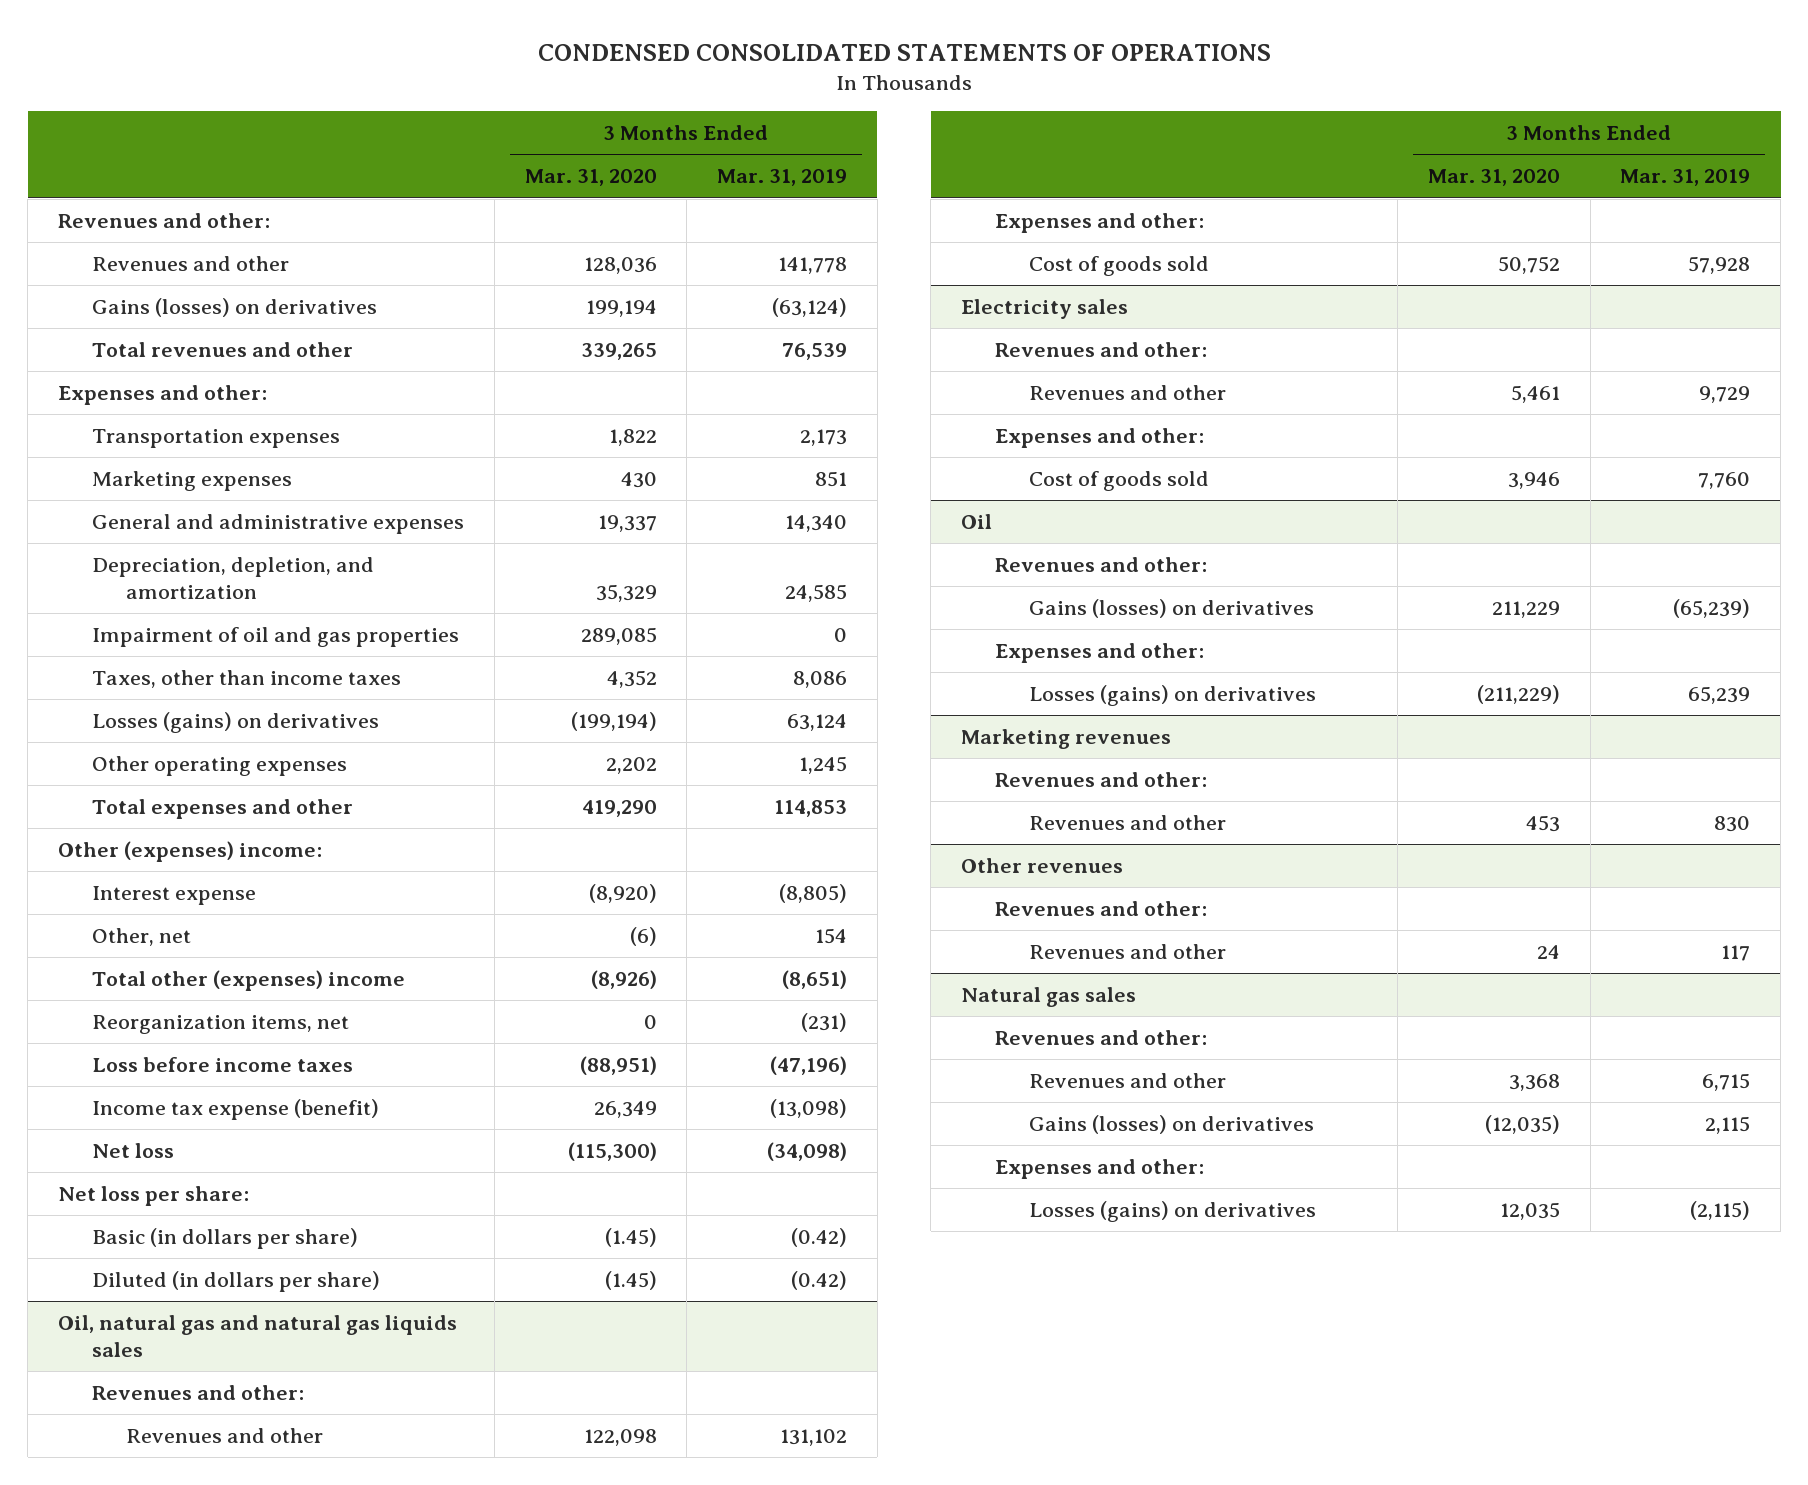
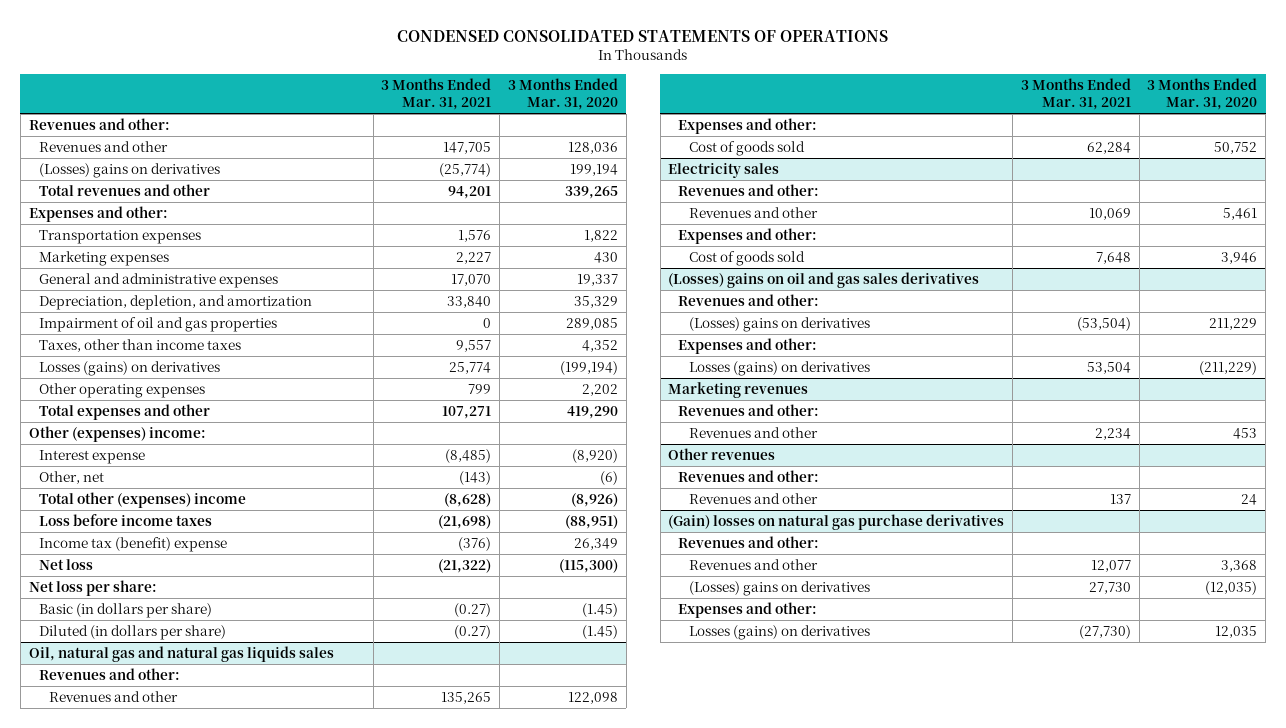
[717,169,848,187] Mar. 31, 2019 -> none
none -> [381,77,492,110] 3 Months Ended Mar. 31, 2021
[92,297,378,317] Gains (losses) on derivatives -> [38,163,220,179] (Losses) gains on derivatives
[92,1014,350,1034] Reorganization items, net -> none
[92,1098,380,1120] Income tax expense (benefit) -> [38,537,227,553] Income tax (benefit) expense
[961,513,993,529] Oil -> [668,272,980,289] (Losses) gains on oil and gas sales derivatives
[1029,598,1315,618] Gains (losses) on derivatives -> [688,317,870,333] (Losses) gains on derivatives
[961,986,1137,1007] Natural gas sales -> [668,514,1005,531] (Gain) losses on natural gas purchase derivatives
[1029,1114,1315,1134] Gains (losses) on derivatives -> [688,581,870,597] (Losses) gains on derivatives

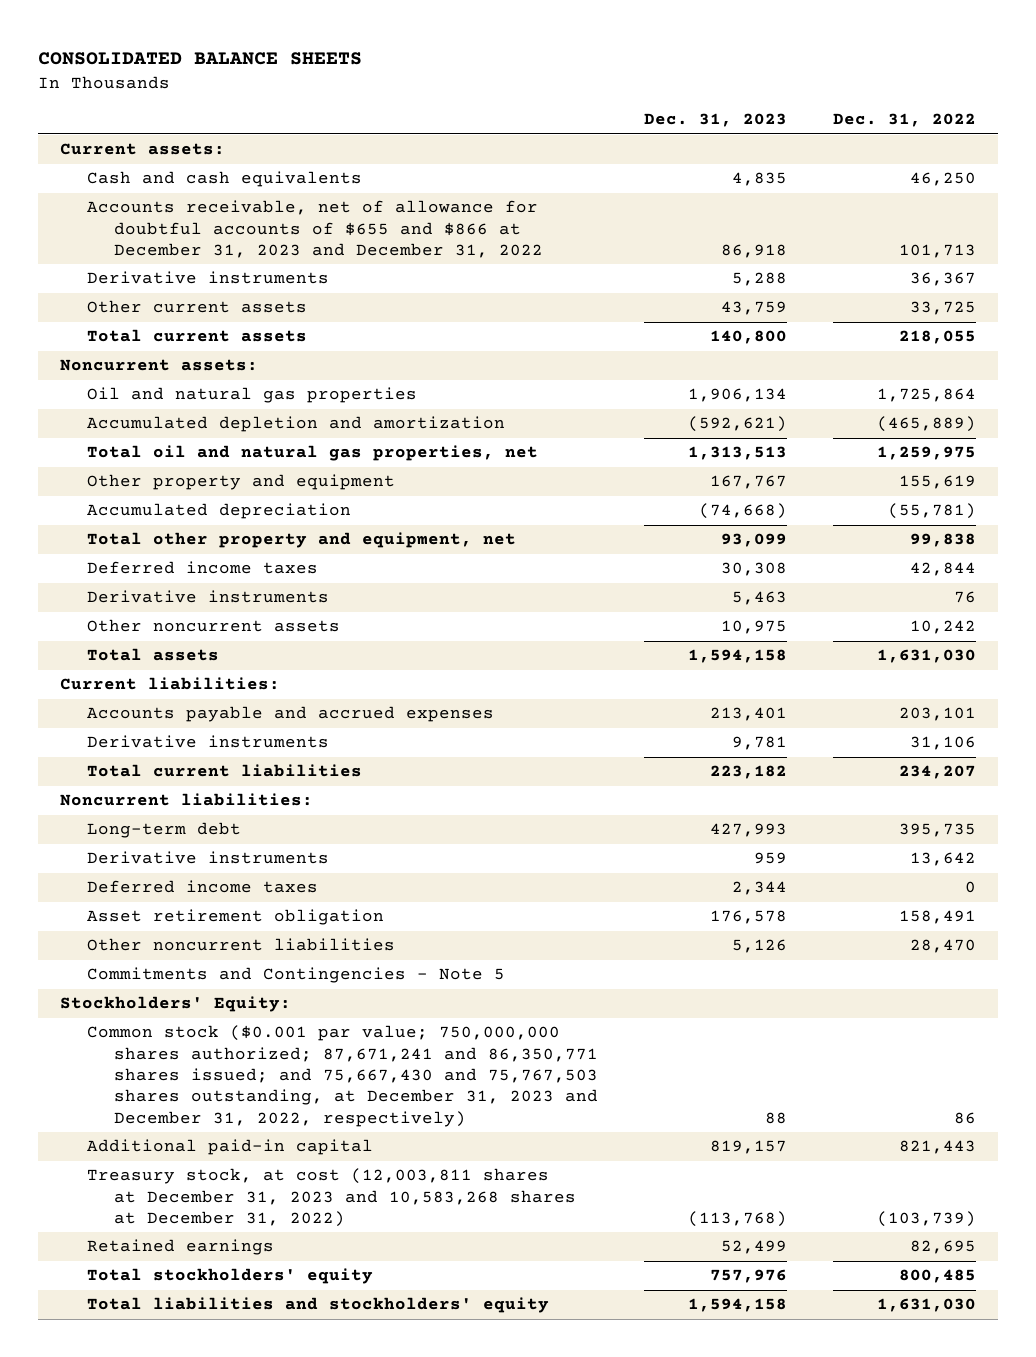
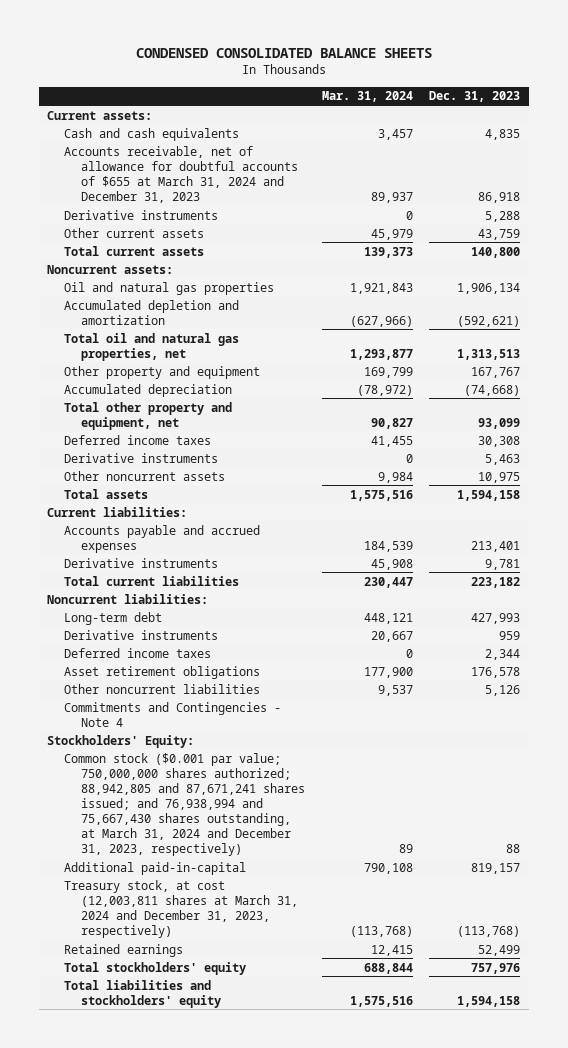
[37,52,362,66] CONSOLIDATED BALANCE SHEETS -> [135,47,432,58] CONDENSED CONSOLIDATED BALANCE SHEETS
[832,113,976,128] Dec. 31, 2022 -> none
none -> [321,91,413,103] Mar. 31, 2024
[87,200,544,258] Accounts receivable, net of allowance for doubtful accounts of $655 and $866 at December 31, 2023 and December 31, 2022 -> [64,145,298,203] Accounts receivable, net of allowance for doubtful accounts of $655 at March 31, 2024 and December 31, 2023
[87,909,385,926] Asset retirement obligation -> [64,665,261,679] Asset retirement obligations
[87,967,506,984] Commitments and Contingencies - Note 5 -> [64,701,282,727] Commitments and Contingencies - Note 4
[87,1025,599,1127] Common stock ($0.001 par value; 750,000,000 shares authorized; 87,671,241 and 86,350,771 shares issued; and 75,667,430 and 75,767,503 shares outstanding, at December 31, 2023 and December 31, 2022, respectively) -> [64,752,305,857] Common stock ($0.001 par value; 750,000,000 shares authorized; 88,942,805 and 87,671,241 shares issued; and 76,938,994 and 75,667,430 shares outstanding, at March 31, 2024 and December 31, 2023, respectively)
[87,1139,374,1156] Additional paid-in capital -> [64,861,247,875] Additional paid-in-capital
[87,1168,577,1227] Treasury stock, at cost (12,003,811 shares at December 31, 2023 and 10,583,268 shares at December 31, 2022) -> [64,879,298,938] Treasury stock, at cost (12,003,811 shares at March 31, 2024 and December 31, 2023, respectively)

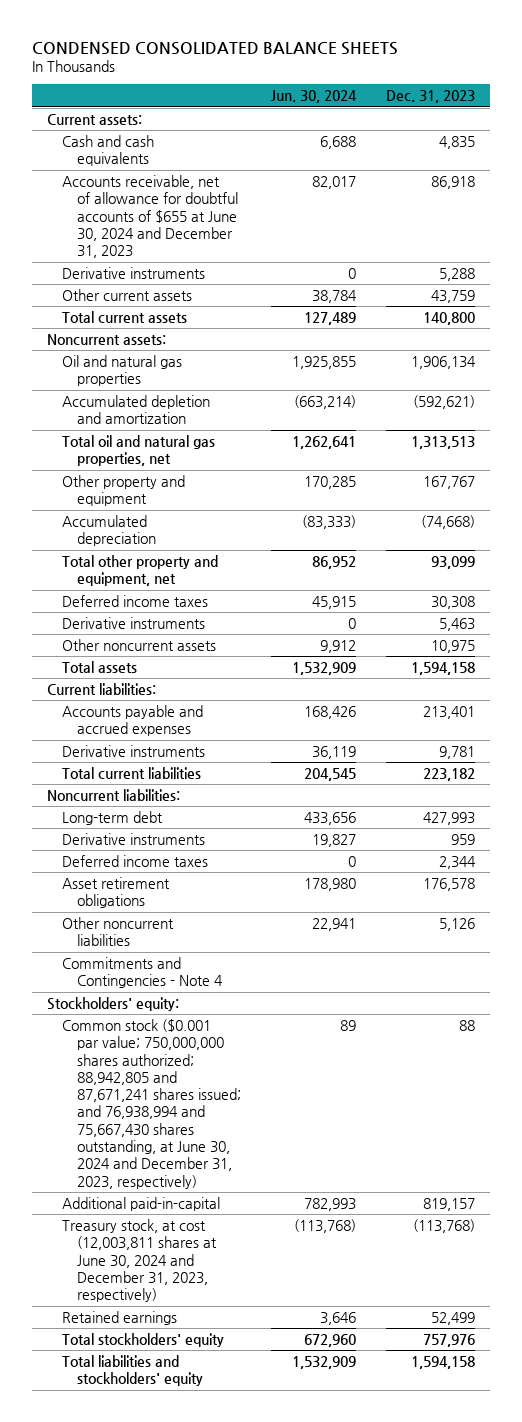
[321,91,413,103] Mar. 31, 2024 -> none
none -> [271,90,358,104] Jun. 30, 2024
[64,145,298,203] Accounts receivable, net of allowance for doubtful accounts of $655 at March 31, 2024 and December 31, 2023 -> [61,174,239,259] Accounts receivable, net of allowance for doubtful accounts of $655 at June 30, 2024 and December 31, 2023
[47,734,195,748] Stockholders' Equity: -> [46,996,179,1011] Stockholders' equity:
[64,752,305,857] Common stock ($0.001 par value; 750,000,000 shares authorized; 88,942,805 and 87,671,241 shares issued; and 76,938,994 and 75,667,430 shares outstanding, at March 31, 2024 and December 31, 2023, respectively) -> [61,1018,242,1189] Common stock ($0.001 par value; 750,000,000 shares authorized; 88,942,805 and 87,671,241 shares issued; and 76,938,994 and 75,667,430 shares outstanding, at June 30, 2024 and December 31, 2023, respectively)
[64,879,298,938] Treasury stock, at cost (12,003,811 shares at March 31, 2024 and December 31, 2023, respectively) -> [61,1218,218,1303] Treasury stock, at cost (12,003,811 shares at June 30, 2024 and December 31, 2023, respectively)

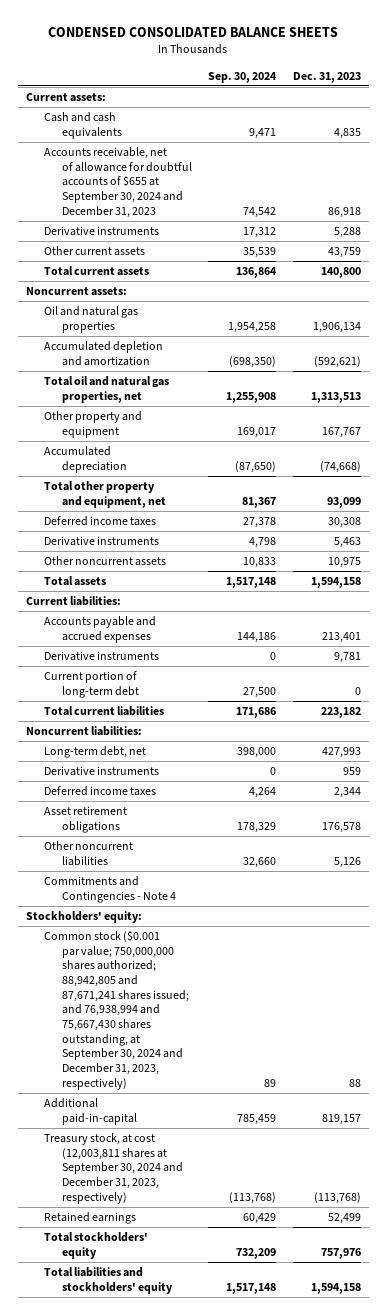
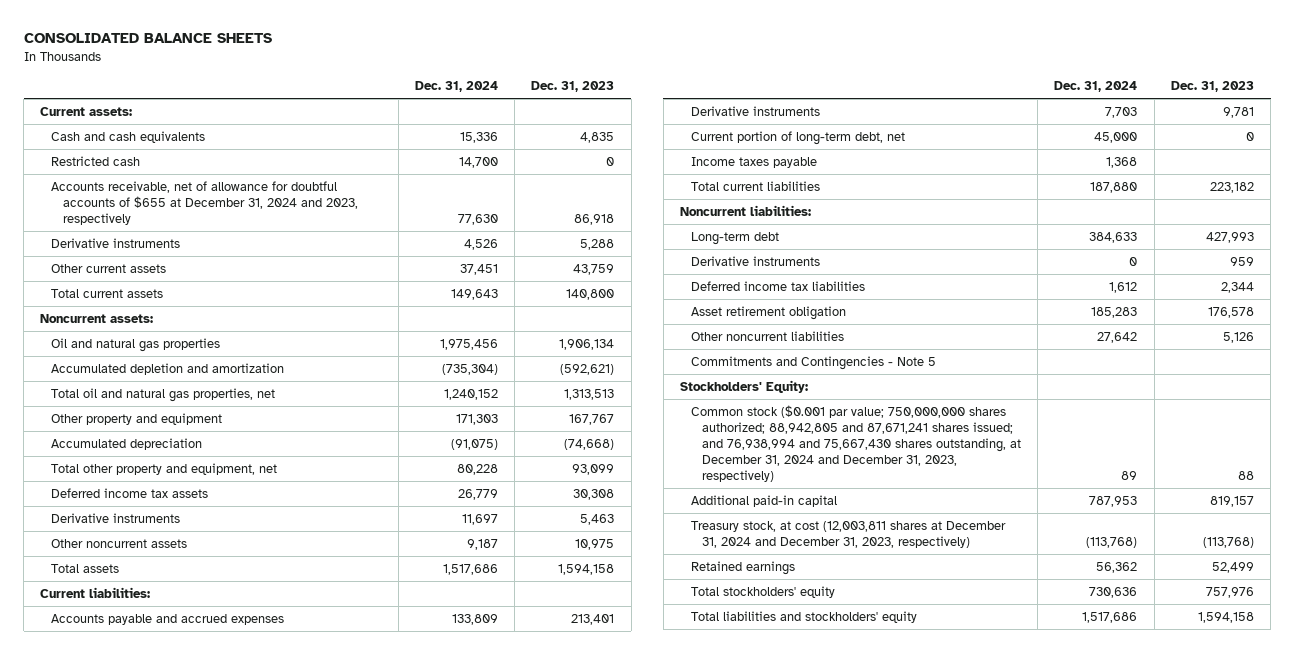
[48,26,339,37] CONDENSED CONSOLIDATED BALANCE SHEETS -> [23,33,272,44] CONSOLIDATED BALANCE SHEETS
[208,71,278,83] Sep. 30, 2024 -> none
none -> [414,81,498,93] Dec. 31, 2024
none -> [51,155,141,166] Restricted cash
[44,147,192,218] Accounts receivable, net of allowance for doubtful accounts of $655 at September 30, 2024 and December 31, 2023 -> [51,180,358,225] Accounts receivable, net of allowance for doubtful accounts of $655 at December 31, 2024 and 2023, respectively
[44,516,157,527] Deferred income taxes -> [51,487,209,498] Deferred income tax assets
[44,671,139,698] Current portion of long-term debt -> [690,130,905,145] Current portion of long-term debt, net
none -> [690,156,817,168] Income taxes payable
[44,746,147,759] Long-term debt, net -> [690,231,779,245] Long-term debt
[44,786,157,797] Deferred income taxes -> [690,280,865,291] Deferred income tax liabilities
[44,806,128,833] Asset retirement obligations -> [690,305,846,320] Asset retirement obligation
[44,876,176,903] Commitments and Contingencies - Note 4 -> [690,355,936,370] Commitments and Contingencies - Note 5
[26,911,143,924] Stockholders' equity: -> [679,379,808,393] Stockholders' Equity:
[44,931,189,1090] Common stock ($0.001 par value; 750,000,000 shares authorized; 88,942,805 and 87,671,241 shares issued; and 76,938,994 and 75,667,430 shares outstanding, at September 30, 2024 and December 31, 2023, respectively) -> [690,404,1022,482] Common stock ($0.001 par value; 750,000,000 shares authorized; 88,942,805 and 87,671,241 shares issued; and 76,938,994 and 75,667,430 shares outstanding, at December 31, 2024 and December 31, 2023, respectively)
[44,1098,137,1125] Additional paid-in-capital -> [690,494,837,507] Additional paid-in capital
[44,1133,183,1204] Treasury stock, at cost (12,003,811 shares at September 30, 2024 and December 31, 2023, respectively) -> [690,520,1006,548] Treasury stock, at cost (12,003,811 shares at December 31, 2024 and December 31, 2023, respectively)

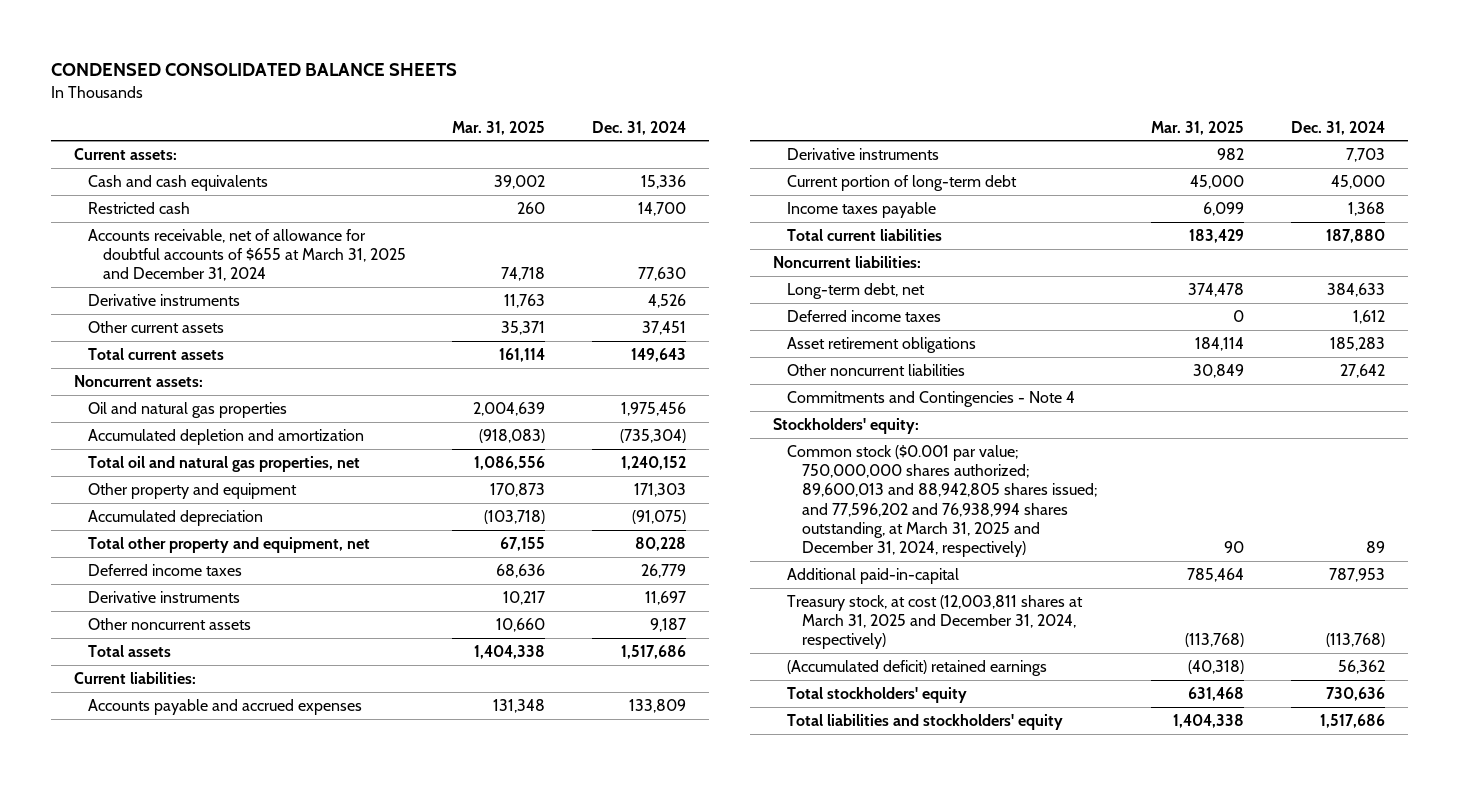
[23,33,272,44] CONSOLIDATED BALANCE SHEETS -> [50,62,457,76] CONDENSED CONSOLIDATED BALANCE SHEETS
[531,81,615,93] Dec. 31, 2023 -> none
none -> [452,120,546,135] Mar. 31, 2025
[51,180,358,225] Accounts receivable, net of allowance for doubtful accounts of $655 at December 31, 2024 and 2023, respectively -> [88,228,406,282] Accounts receivable, net of allowance for doubtful accounts of $655 at March 31, 2025 and December 31, 2024
[51,487,209,498] Deferred income tax assets -> [88,563,243,576] Deferred income taxes
[690,130,905,145] Current portion of long-term debt, net -> [787,174,1018,191] Current portion of long-term debt
[690,255,820,266] Derivative instruments -> none
[690,231,779,245] Long-term debt -> [787,282,926,299] Long-term debt, net
[690,280,865,291] Deferred income tax liabilities -> [787,309,942,322] Deferred income taxes
[690,305,846,320] Asset retirement obligation -> [787,336,977,353] Asset retirement obligations
[690,355,936,370] Commitments and Contingencies - Note 5 -> [787,390,1076,407] Commitments and Contingencies - Note 4
[679,379,808,393] Stockholders' Equity: -> [772,417,919,434] Stockholders' equity:
[690,404,1022,482] Common stock ($0.001 par value; 750,000,000 shares authorized; 88,942,805 and 87,671,241 shares issued; and 76,938,994 and 75,667,430 shares outstanding, at December 31, 2024 and December 31, 2023, respectively) -> [787,444,1097,558] Common stock ($0.001 par value; 750,000,000 shares authorized; 89,600,013 and 88,942,805 shares issued; and 77,596,202 and 76,938,994 shares outstanding, at March 31, 2025 and December 31, 2024, respectively)
[690,494,837,507] Additional paid-in capital -> [787,567,960,584] Additional paid-in-capital
[690,520,1006,548] Treasury stock, at cost (12,003,811 shares at December 31, 2024 and December 31, 2023, respectively) -> [787,594,1084,650] Treasury stock, at cost (12,003,811 shares at March 31, 2025 and December 31, 2024, respectively)
[690,560,795,575] Retained earnings -> [787,659,1048,676] (Accumulated deficit) retained earnings

